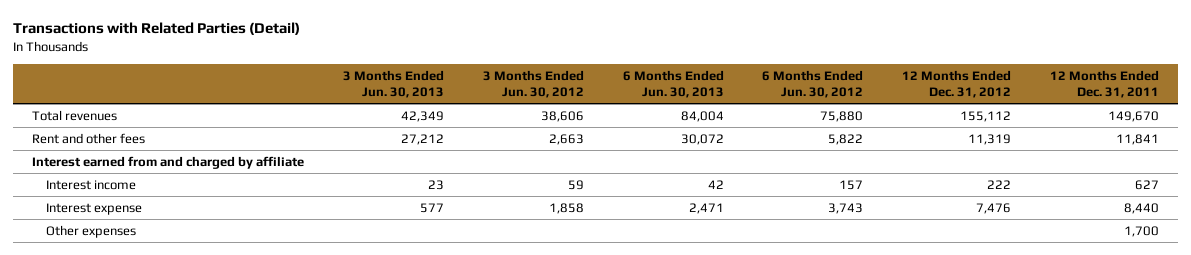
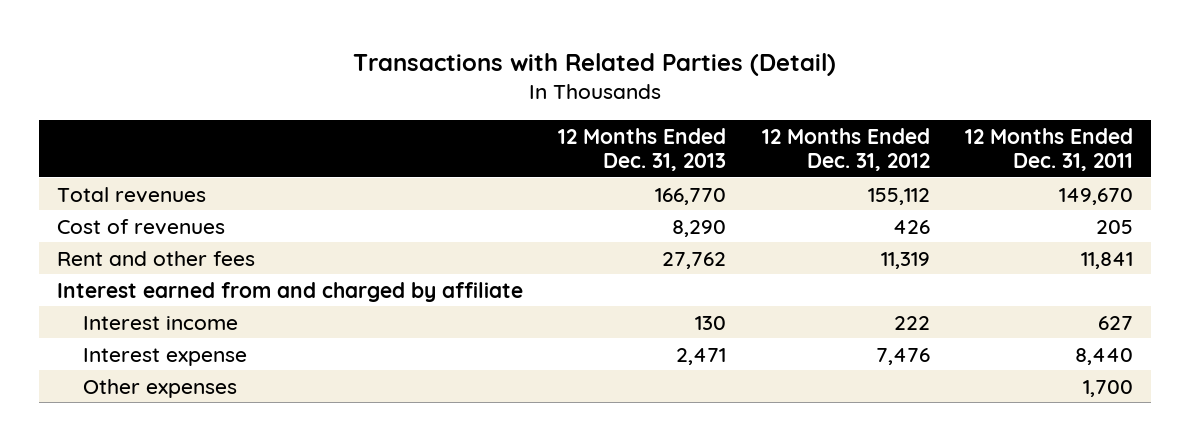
[343,69,445,99] 3 Months Ended Jun. 30, 2013 -> none
[482,69,584,99] 3 Months Ended Jun. 30, 2012 -> none
[622,69,724,99] 6 Months Ended Jun. 30, 2013 -> none
[762,69,864,99] 6 Months Ended Jun. 30, 2012 -> none
none -> [558,127,727,172] 12 Months Ended Dec. 31, 2013
none -> [56,218,225,235] Cost of revenues

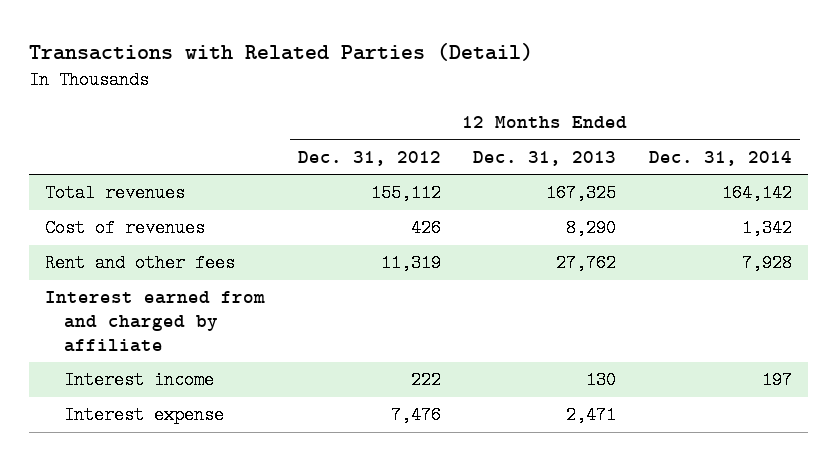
[965,127,1134,172] 12 Months Ended Dec. 31, 2011 -> none
none -> [648,151,792,167] Dec. 31, 2014
[655,187,727,205] 166,770 -> [546,184,617,203] 167,325
[83,378,238,398] Other expenses -> none

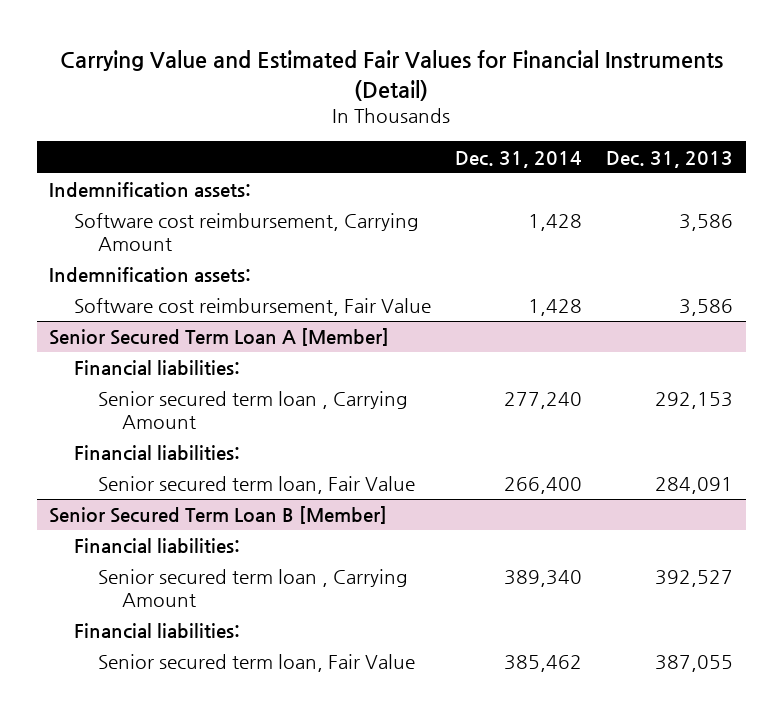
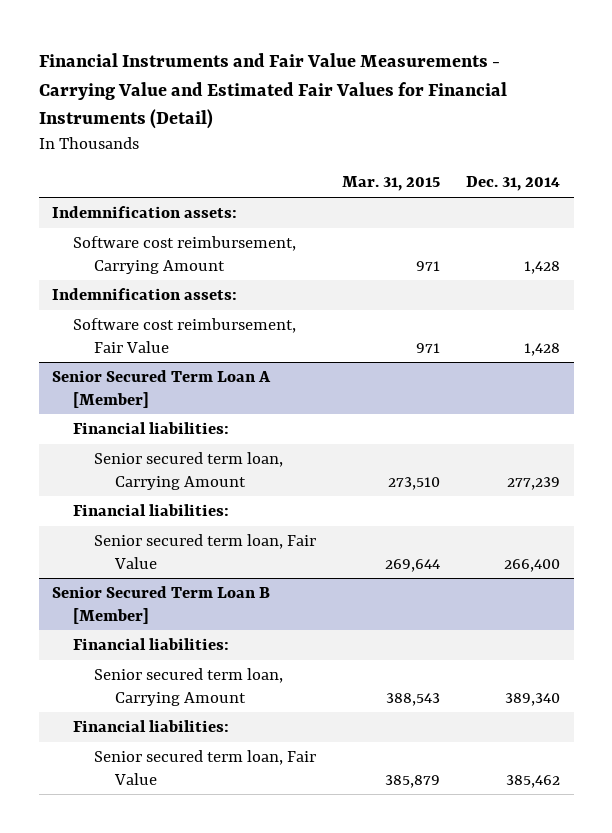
[60,49,724,101] Carrying Value and Estimated Fair Values for Financial Instruments (Detail) -> [38,53,507,130] Financial Instruments and Fair Value Measurements - Carrying Value and Estimated Fair Values for Financial Instruments (Detail)
[606,150,734,168] Dec. 31, 2013 -> none
none -> [342,176,441,192] Mar. 31, 2015
[97,391,408,430] Senior secured term loan , Carrying Amount -> [94,452,284,490] Senior secured term loan, Carrying Amount
[503,392,582,410] 277,240 -> [507,476,561,490] 277,239
[97,569,408,608] Senior secured term loan , Carrying Amount -> [94,668,284,706] Senior secured term loan, Carrying Amount

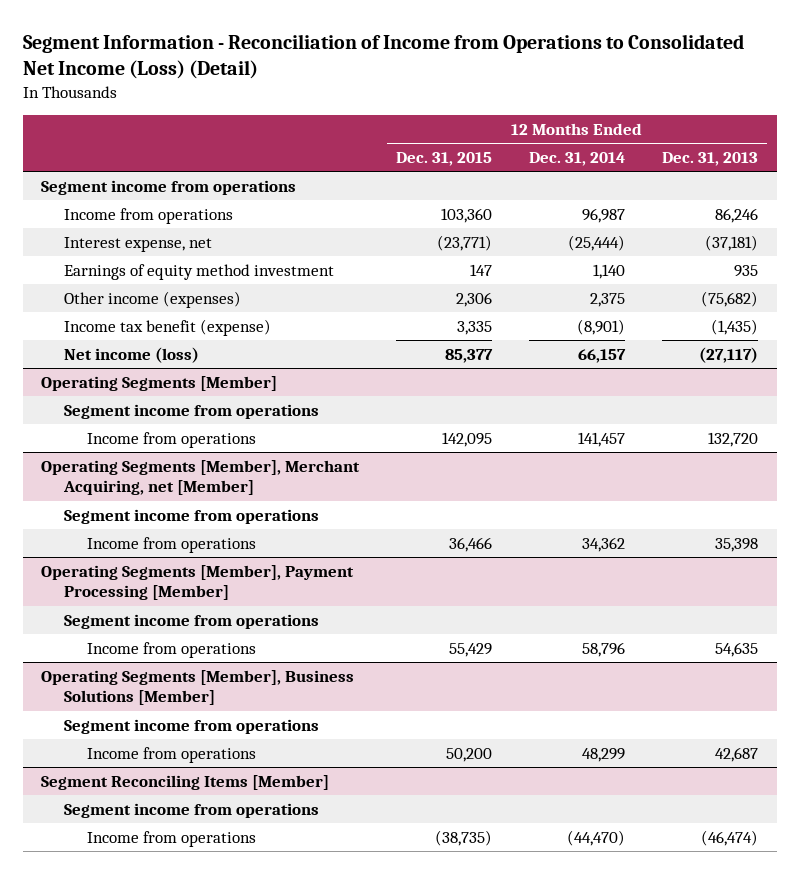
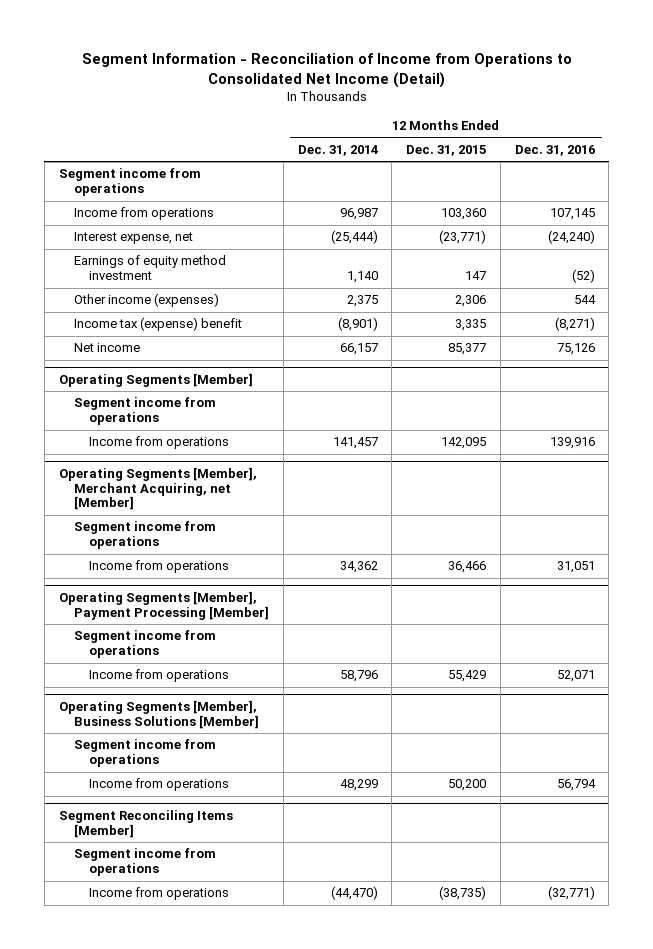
[22,34,744,80] Segment Information - Reconciliation of Income from Operations to Consolidated Net Income (Loss) (Detail) -> [81,53,572,88] Segment Information - Reconciliation of Income from Operations to Consolidated Net Income (Detail)
[662,152,759,167] Dec. 31, 2013 -> none
none -> [514,144,595,156] Dec. 31, 2016
[64,318,272,336] Income tax benefit (expense) -> [73,317,242,332] Income tax (expense) benefit
[64,346,200,363] Net income (loss) -> [73,343,140,353] Net income

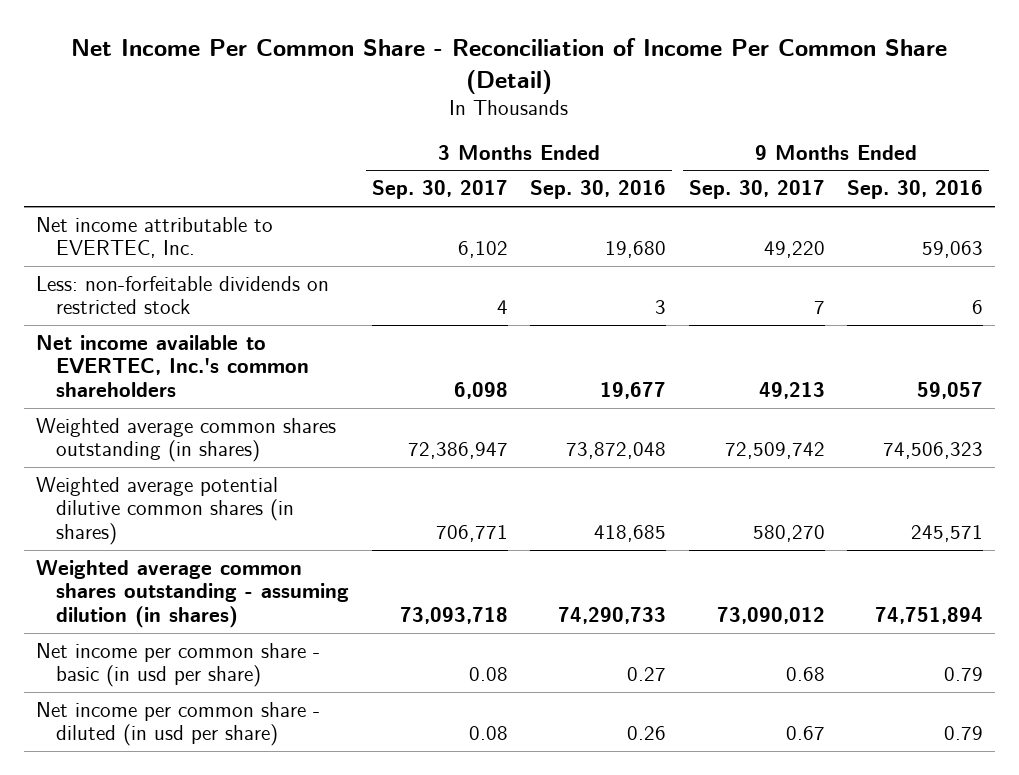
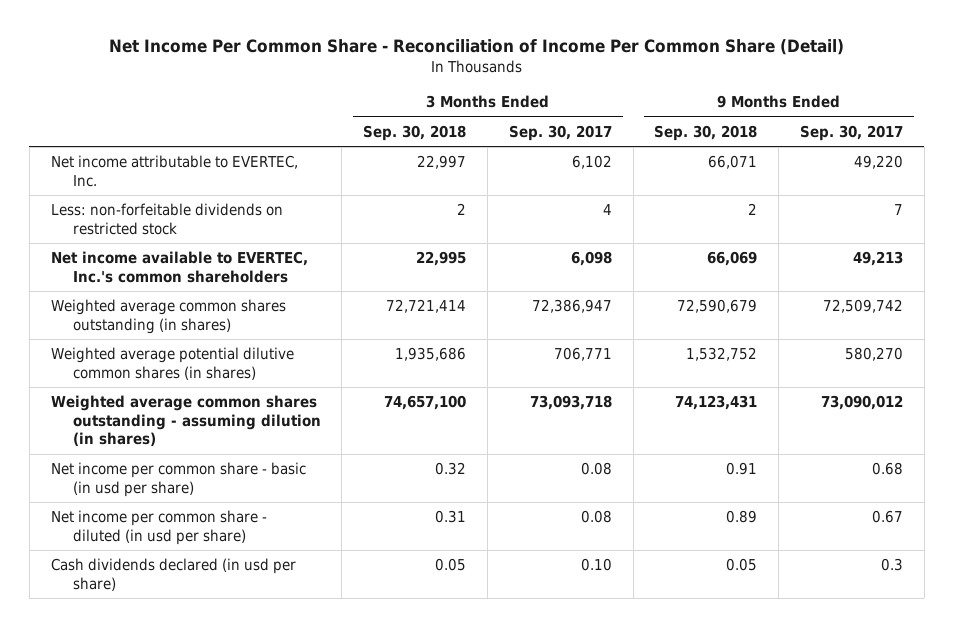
[530,180,667,200] Sep. 30, 2016 -> none
[847,180,984,200] Sep. 30, 2016 -> none
none -> [363,124,467,141] Sep. 30, 2018
none -> [654,124,758,141] Sep. 30, 2018
none -> [50,558,296,591] Cash dividends declared (in usd per share)

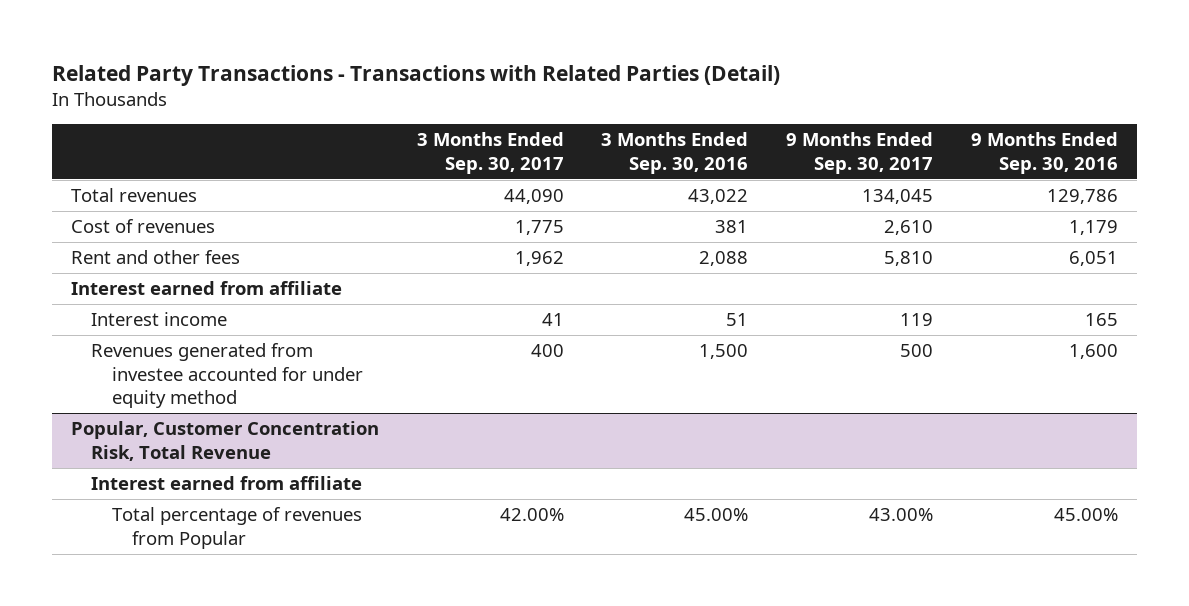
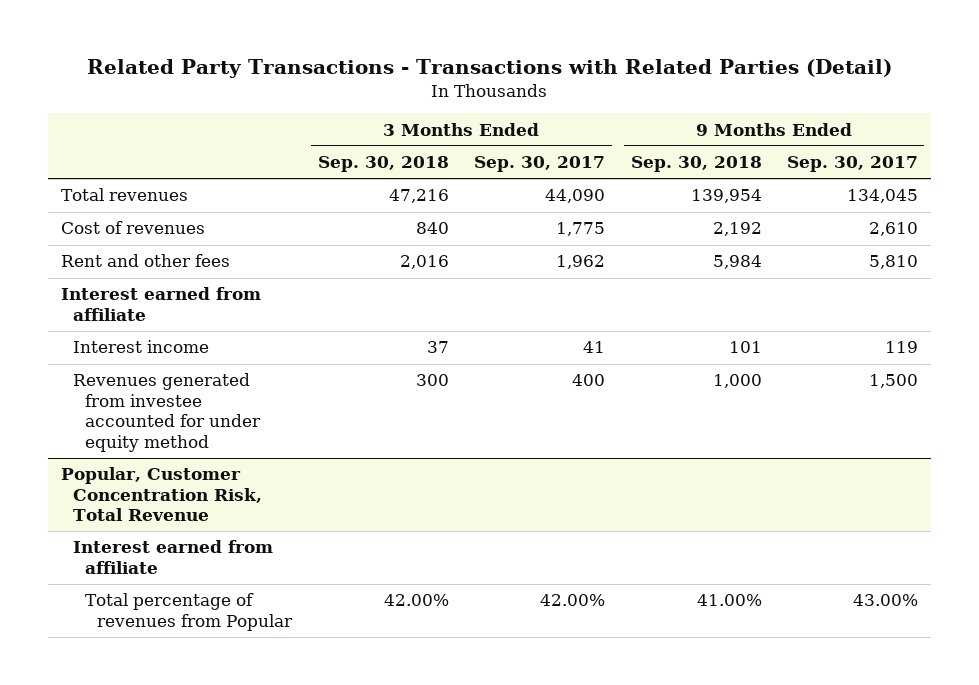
[601,132,749,174] 3 Months Ended Sep. 30, 2016 -> none
[971,132,1119,174] 9 Months Ended Sep. 30, 2016 -> none
none -> [317,156,449,173] Sep. 30, 2018
none -> [630,156,762,173] Sep. 30, 2018
[900,344,934,358] 500 -> [869,374,919,389] 1,500

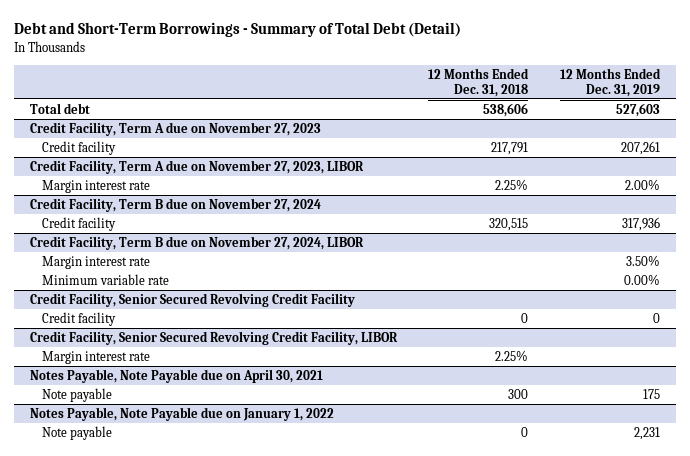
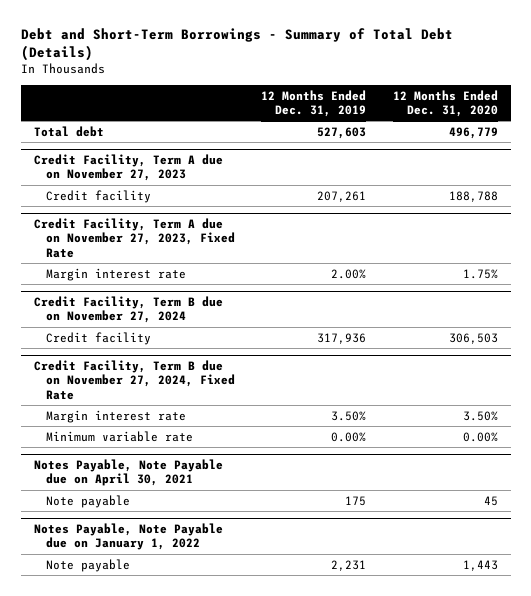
[14,22,462,38] Debt and Short-Term Borrowings - Summary of Total Debt (Detail) -> [20,27,453,62] Debt and Short-Term Borrowings - Summary of Total Debt (Details)
[428,67,530,97] 12 Months Ended Dec. 31, 2018 -> none
none -> [392,89,498,117] 12 Months Ended Dec. 31, 2020
[29,159,364,174] Credit Facility, Term A due on November 27, 2023, LIBOR -> [33,217,236,258] Credit Facility, Term A due on November 27, 2023, Fixed Rate
[29,235,364,250] Credit Facility, Term B due on November 27, 2024, LIBOR -> [33,359,236,400] Credit Facility, Term B due on November 27, 2024, Fixed Rate
[29,292,355,307] Credit Facility, Senior Secured Revolving Credit Facility -> none
[41,311,116,326] Credit facility -> none
[29,330,398,345] Credit Facility, Senior Secured Revolving Credit Facility, LIBOR -> none
[41,350,150,364] Margin interest rate -> none

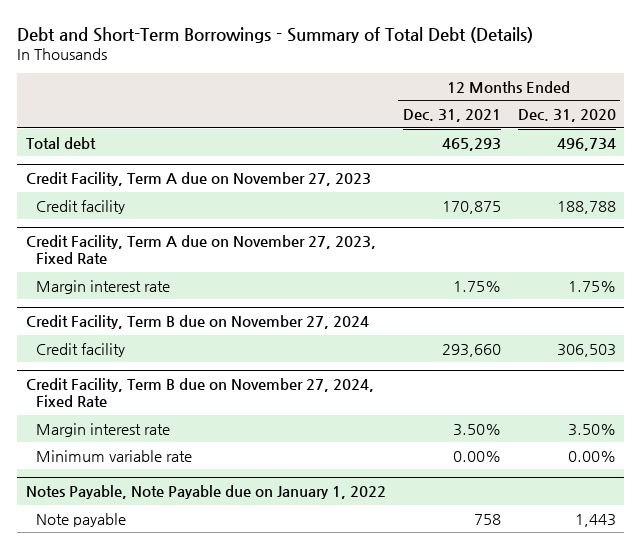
[261,89,367,117] 12 Months Ended Dec. 31, 2019 -> none
none -> [402,109,501,123] Dec. 31, 2021
[448,126,498,139] 496,779 -> [556,137,616,151] 496,734
[33,458,223,487] Notes Payable, Note Payable due on April 30, 2021 -> none
[46,494,131,508] Note payable -> none

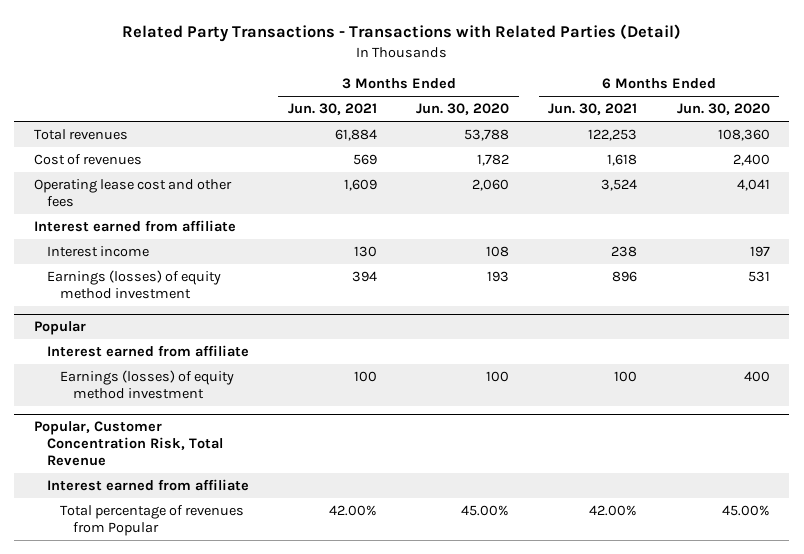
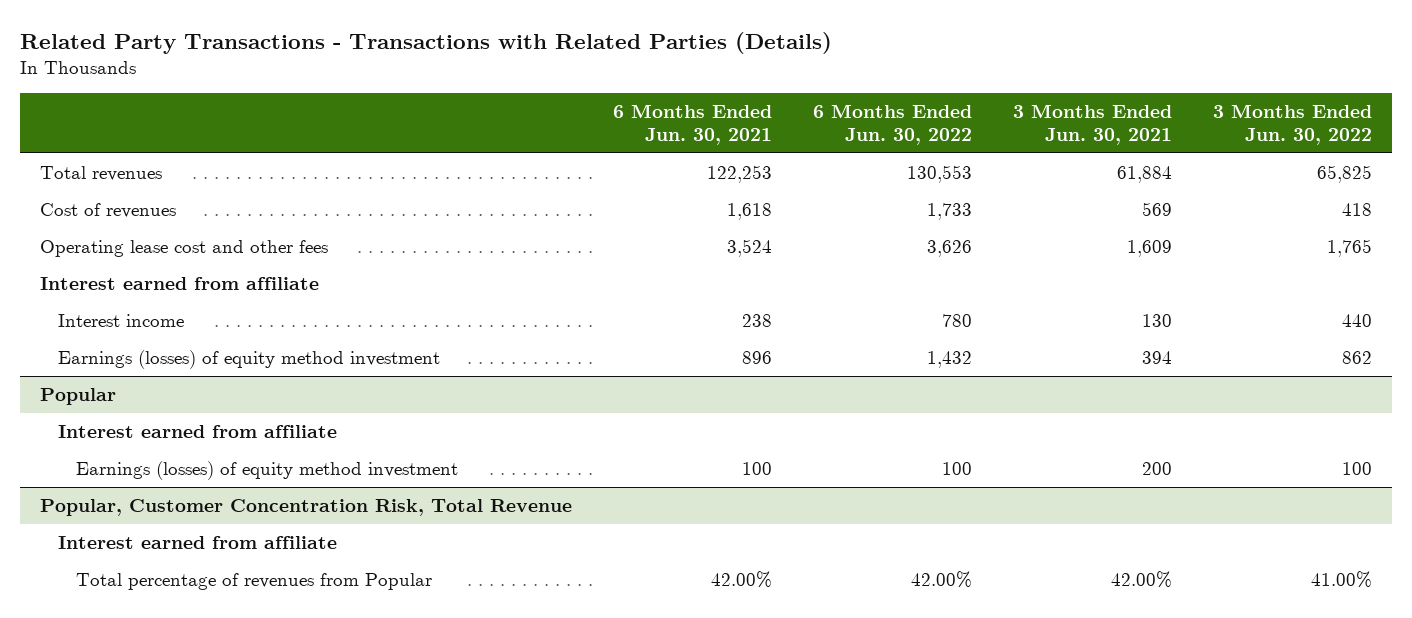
[121,23,681,42] Related Party Transactions - Transactions with Related Parties (Detail) -> [19,31,832,54] Related Party Transactions - Transactions with Related Parties (Details)
[416,103,510,116] Jun. 30, 2020 -> none
[676,103,770,116] Jun. 30, 2020 -> none
none -> [813,103,973,145] 6 Months Ended Jun. 30, 2022
none -> [1212,103,1372,145] 3 Months Ended Jun. 30, 2022
[354,371,378,383] 100 -> [1141,461,1172,475] 200

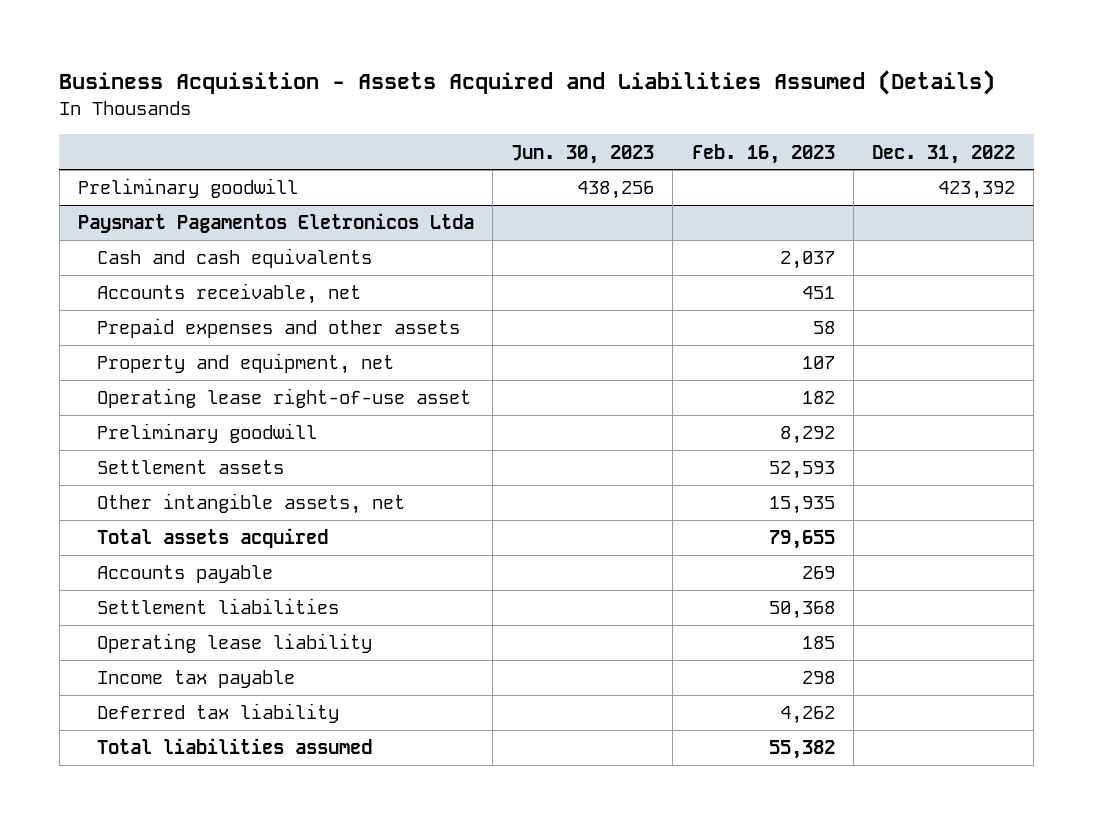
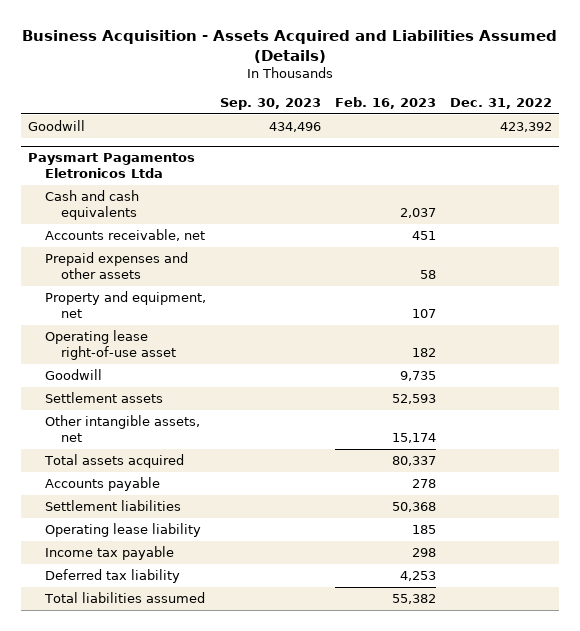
[511,144,655,164] Jun. 30, 2023 -> none
none -> [219,98,321,111] Sep. 30, 2023
[78,178,299,199] Preliminary goodwill -> [27,119,85,131] Goodwill
[96,423,317,444] Preliminary goodwill -> [44,368,102,380] Goodwill
[779,426,835,445] 8,292 -> [399,370,436,381] 9,735
[768,496,835,515] 15,935 -> [391,433,436,444] 15,174
[768,530,835,550] 79,655 -> [391,455,436,466] 80,337
[801,566,835,580] 269 -> [411,478,436,488] 278
[779,706,835,725] 4,262 -> [399,570,436,581] 4,253

